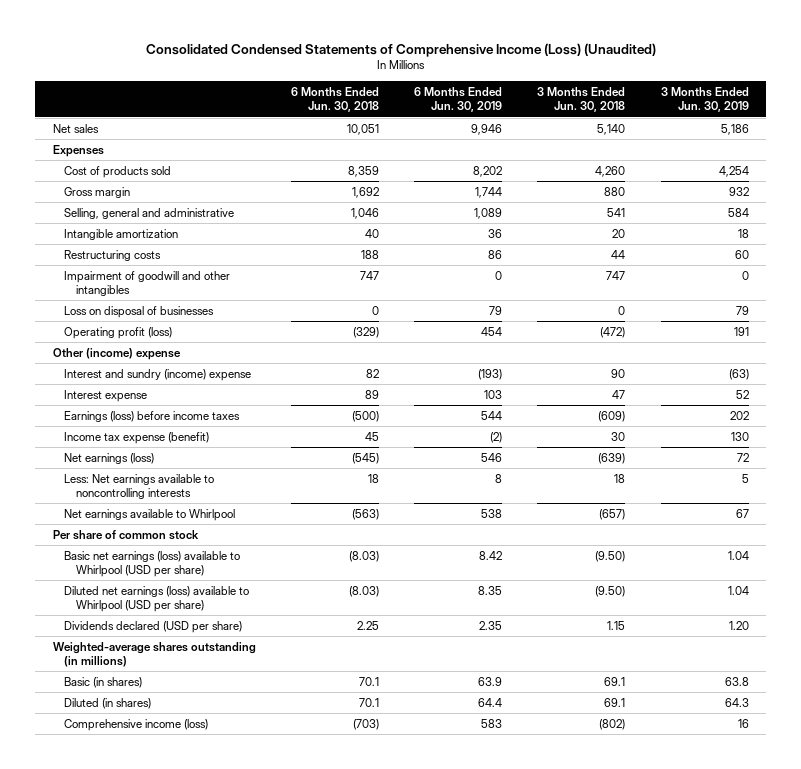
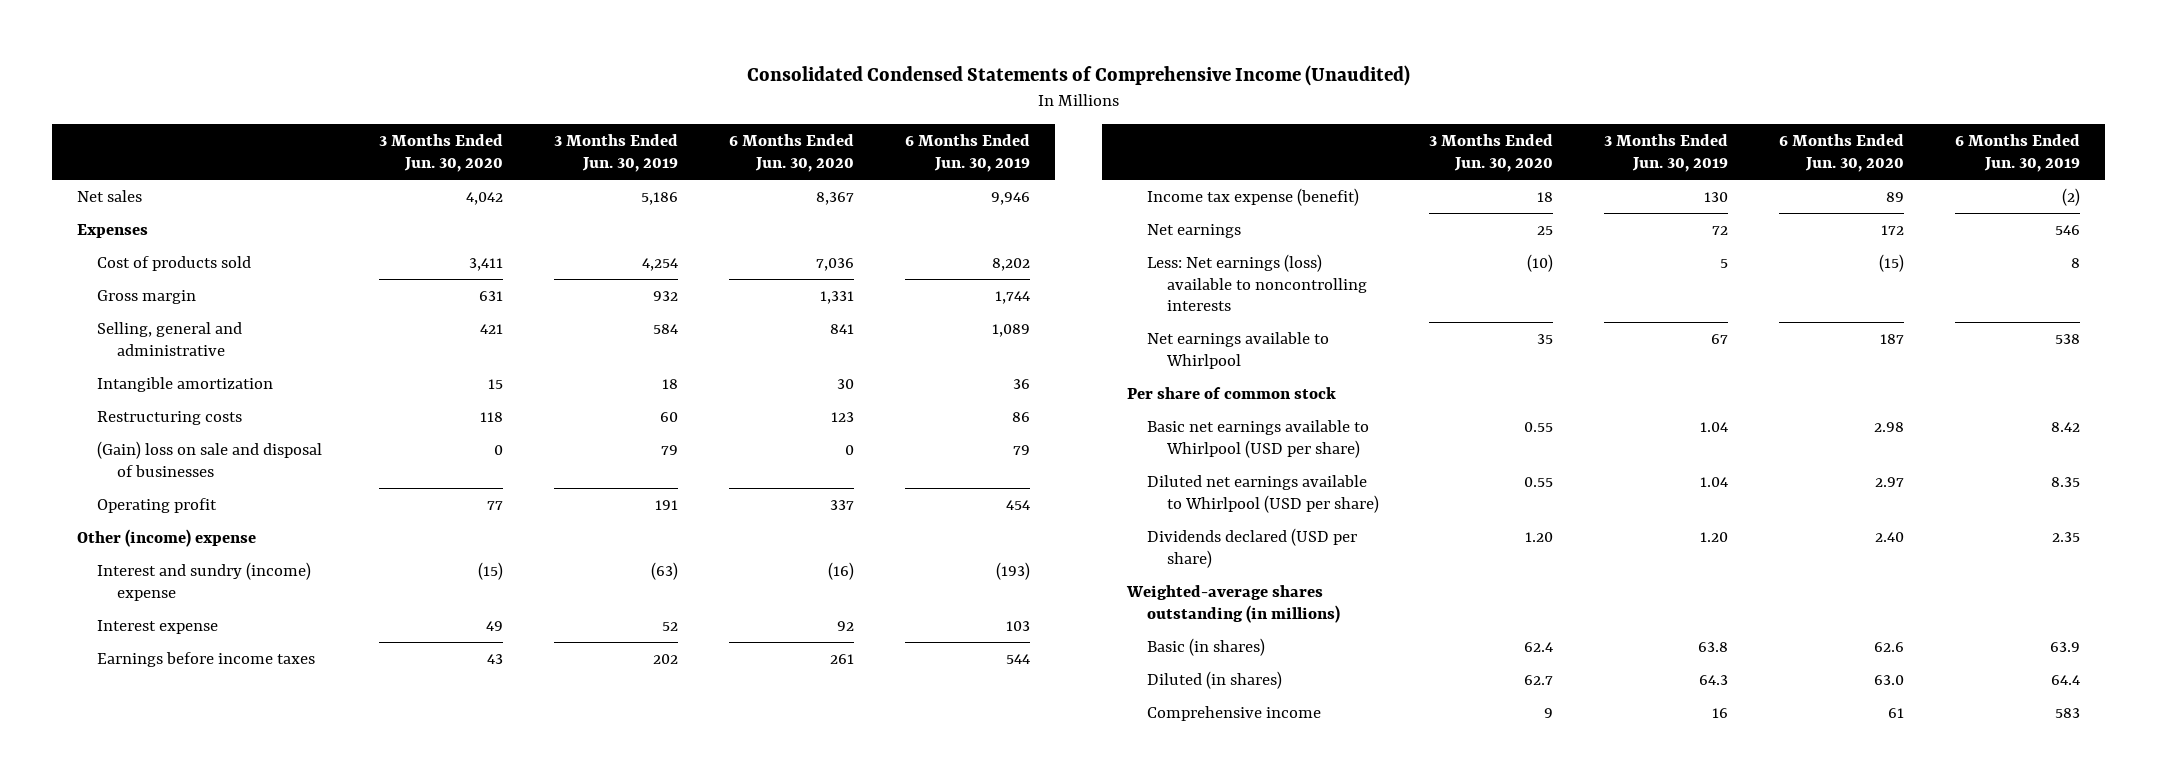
[145,42,656,57] Consolidated Condensed Statements of Comprehensive Income (Loss) (Unaudited) -> [746,64,1410,86] Consolidated Condensed Statements of Comprehensive Income (Unaudited)
[291,86,380,113] 6 Months Ended Jun. 30, 2018 -> none
[537,86,626,113] 3 Months Ended Jun. 30, 2018 -> none
none -> [379,134,504,172] 3 Months Ended Jun. 30, 2020
none -> [729,134,855,172] 6 Months Ended Jun. 30, 2020
[64,270,231,297] Impairment of goodwill and other intangibles -> none
[64,305,215,318] Loss on disposal of businesses -> [96,440,322,477] (Gain) loss on sale and disposal of businesses
[64,326,173,339] Operating profit (loss) -> [96,497,217,513] Operating profit
[64,410,241,422] Earnings (loss) before income taxes -> [96,651,315,667] Earnings before income taxes
[64,452,155,464] Net earnings (loss) -> [1146,223,1241,238] Net earnings
[64,473,215,500] Less: Net earnings available to noncontrolling interests -> [1146,253,1367,312] Less: Net earnings (loss) available to noncontrolling interests
[64,550,241,578] Basic net earnings (loss) available to Whirlpool (USD per share) -> [1146,419,1369,458] Basic net earnings available to Whirlpool (USD per share)
[64,585,250,613] Diluted net earnings (loss) available to Whirlpool (USD per share) -> [1146,474,1379,513] Diluted net earnings available to Whirlpool (USD per share)
[64,718,209,731] Comprehensive income (loss) -> [1146,705,1321,721] Comprehensive income

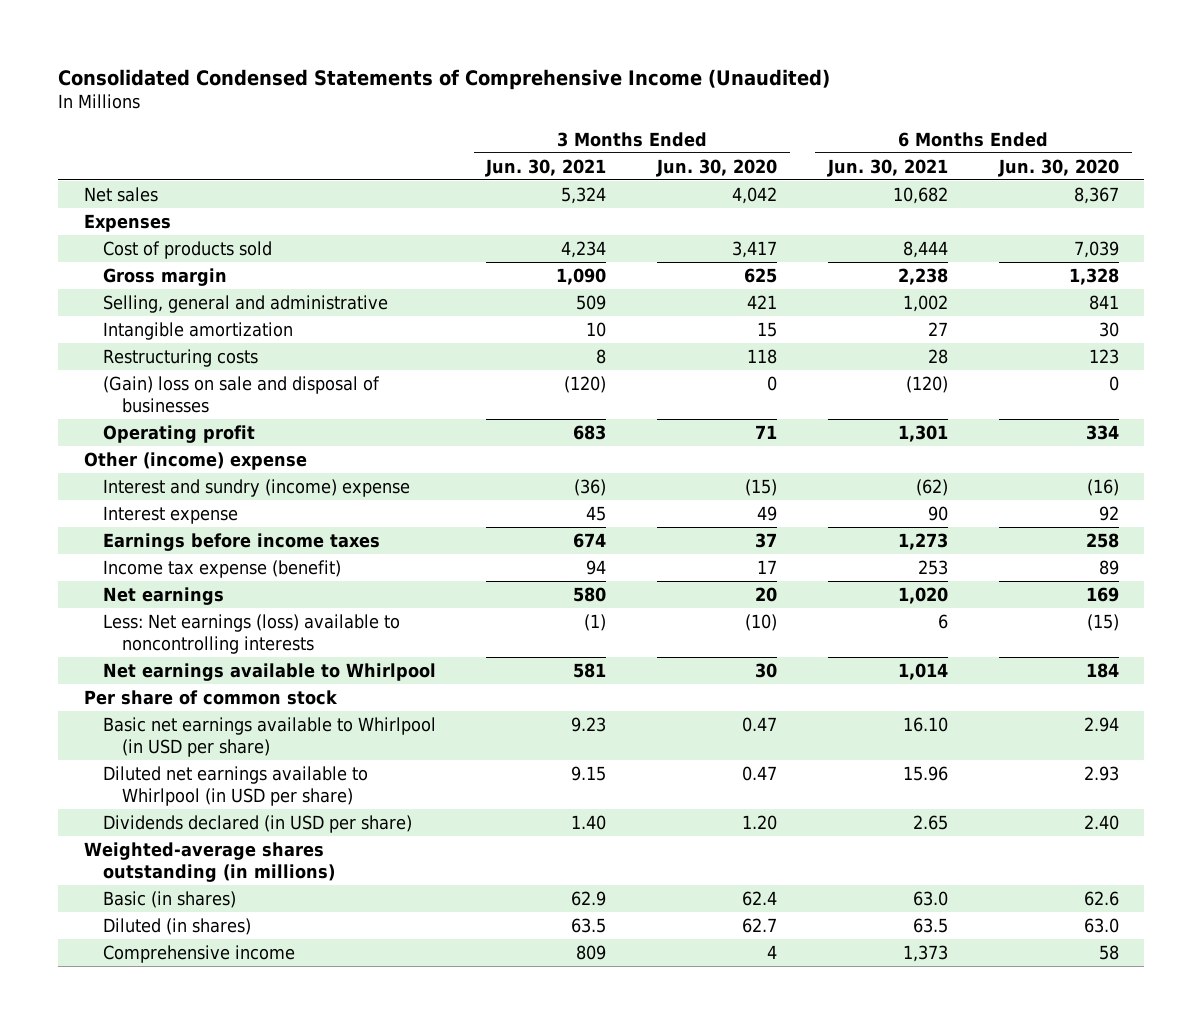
[554,134,679,172] 3 Months Ended Jun. 30, 2019 -> none
[904,134,1030,172] 6 Months Ended Jun. 30, 2019 -> none
none -> [485,158,607,177] Jun. 30, 2021
none -> [827,158,949,177] Jun. 30, 2021
[469,257,504,271] 3,411 -> [732,240,778,258] 3,417
[816,257,855,271] 7,036 -> [1073,240,1119,258] 7,039
[479,290,504,301] 631 -> [744,267,778,283] 625
[820,290,855,304] 1,331 -> [1068,267,1119,285] 1,328
[487,500,504,510] 77 -> [755,424,778,439] 71
[830,499,855,510] 337 -> [1085,424,1119,440] 334
[487,653,504,664] 43 -> [755,532,778,548] 37
[830,653,855,664] 261 -> [1085,532,1119,548] 258
[1537,191,1554,202] 18 -> [757,559,778,574] 17
[1537,225,1554,235] 25 -> [755,586,778,602] 20
[1881,224,1905,235] 172 -> [1085,586,1119,602] 169
[1537,333,1554,344] 35 -> [755,662,778,678] 30
[1880,333,1905,344] 187 -> [1085,662,1119,678] 184
[1146,419,1369,458] Basic net earnings available to Whirlpool (USD per share) -> [102,716,436,757] Basic net earnings available to Whirlpool (in USD per share)
[1524,421,1554,432] 0.55 -> [742,716,778,732] 0.47
[1874,421,1905,432] 2.98 -> [1083,716,1119,732] 2.94
[1146,474,1379,513] Diluted net earnings available to Whirlpool (USD per share) -> [102,765,368,806] Diluted net earnings available to Whirlpool (in USD per share)
[1524,476,1554,487] 0.55 -> [742,765,778,781] 0.47
[1875,476,1905,487] 2.97 -> [1083,765,1119,781] 2.93
[1146,527,1357,568] Dividends declared (USD per share) -> [102,814,412,833] Dividends declared (in USD per share)
[1544,707,1554,718] 9 -> [767,944,778,959] 4
[1888,707,1905,718] 61 -> [1098,944,1119,960] 58

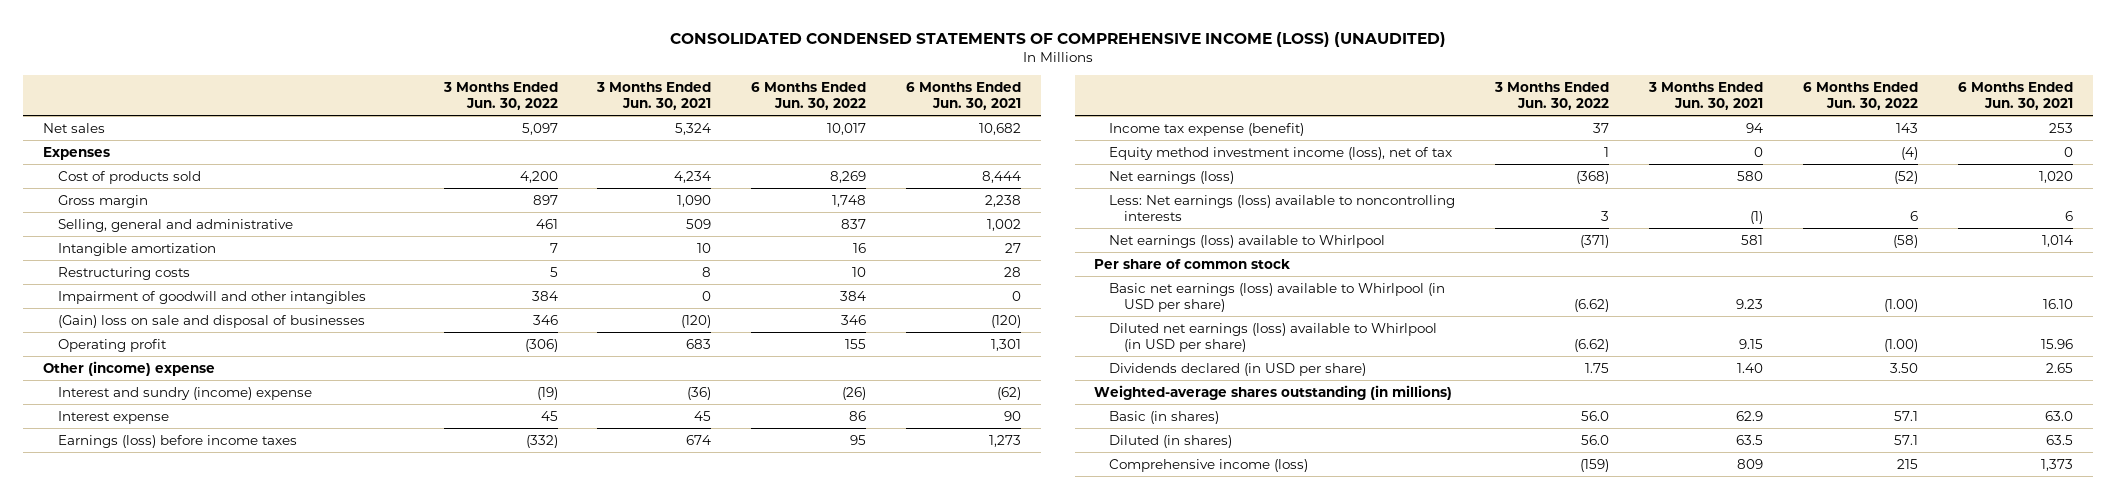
[58,69,831,91] Consolidated Condensed Statements of Comprehensive Income (Unaudited) -> [669,31,1446,47] CONSOLIDATED CONDENSED STATEMENTS OF COMPREHENSIVE INCOME (LOSS) (UNAUDITED)
[656,158,778,177] Jun. 30, 2020 -> none
[997,158,1119,177] Jun. 30, 2020 -> none
none -> [442,82,558,110] 3 Months Ended Jun. 30, 2022
none -> [751,82,867,110] 6 Months Ended Jun. 30, 2022
none -> [57,290,366,304] Impairment of goodwill and other intangibles
[102,532,380,551] Earnings before income taxes -> [57,434,297,448] Earnings (loss) before income taxes
none -> [1109,146,1453,160] Equity method investment income (loss), net of tax
[102,586,224,605] Net earnings -> [1109,170,1235,184] Net earnings (loss)
[102,662,436,681] Net earnings available to Whirlpool -> [1109,234,1386,248] Net earnings (loss) available to Whirlpool
[102,716,436,757] Basic net earnings available to Whirlpool (in USD per share) -> [1109,282,1446,312] Basic net earnings (loss) available to Whirlpool (in USD per share)
[102,765,368,806] Diluted net earnings available to Whirlpool (in USD per share) -> [1109,322,1438,352] Diluted net earnings (loss) available to Whirlpool (in USD per share)
[102,944,295,963] Comprehensive income -> [1109,458,1309,472] Comprehensive income (loss)

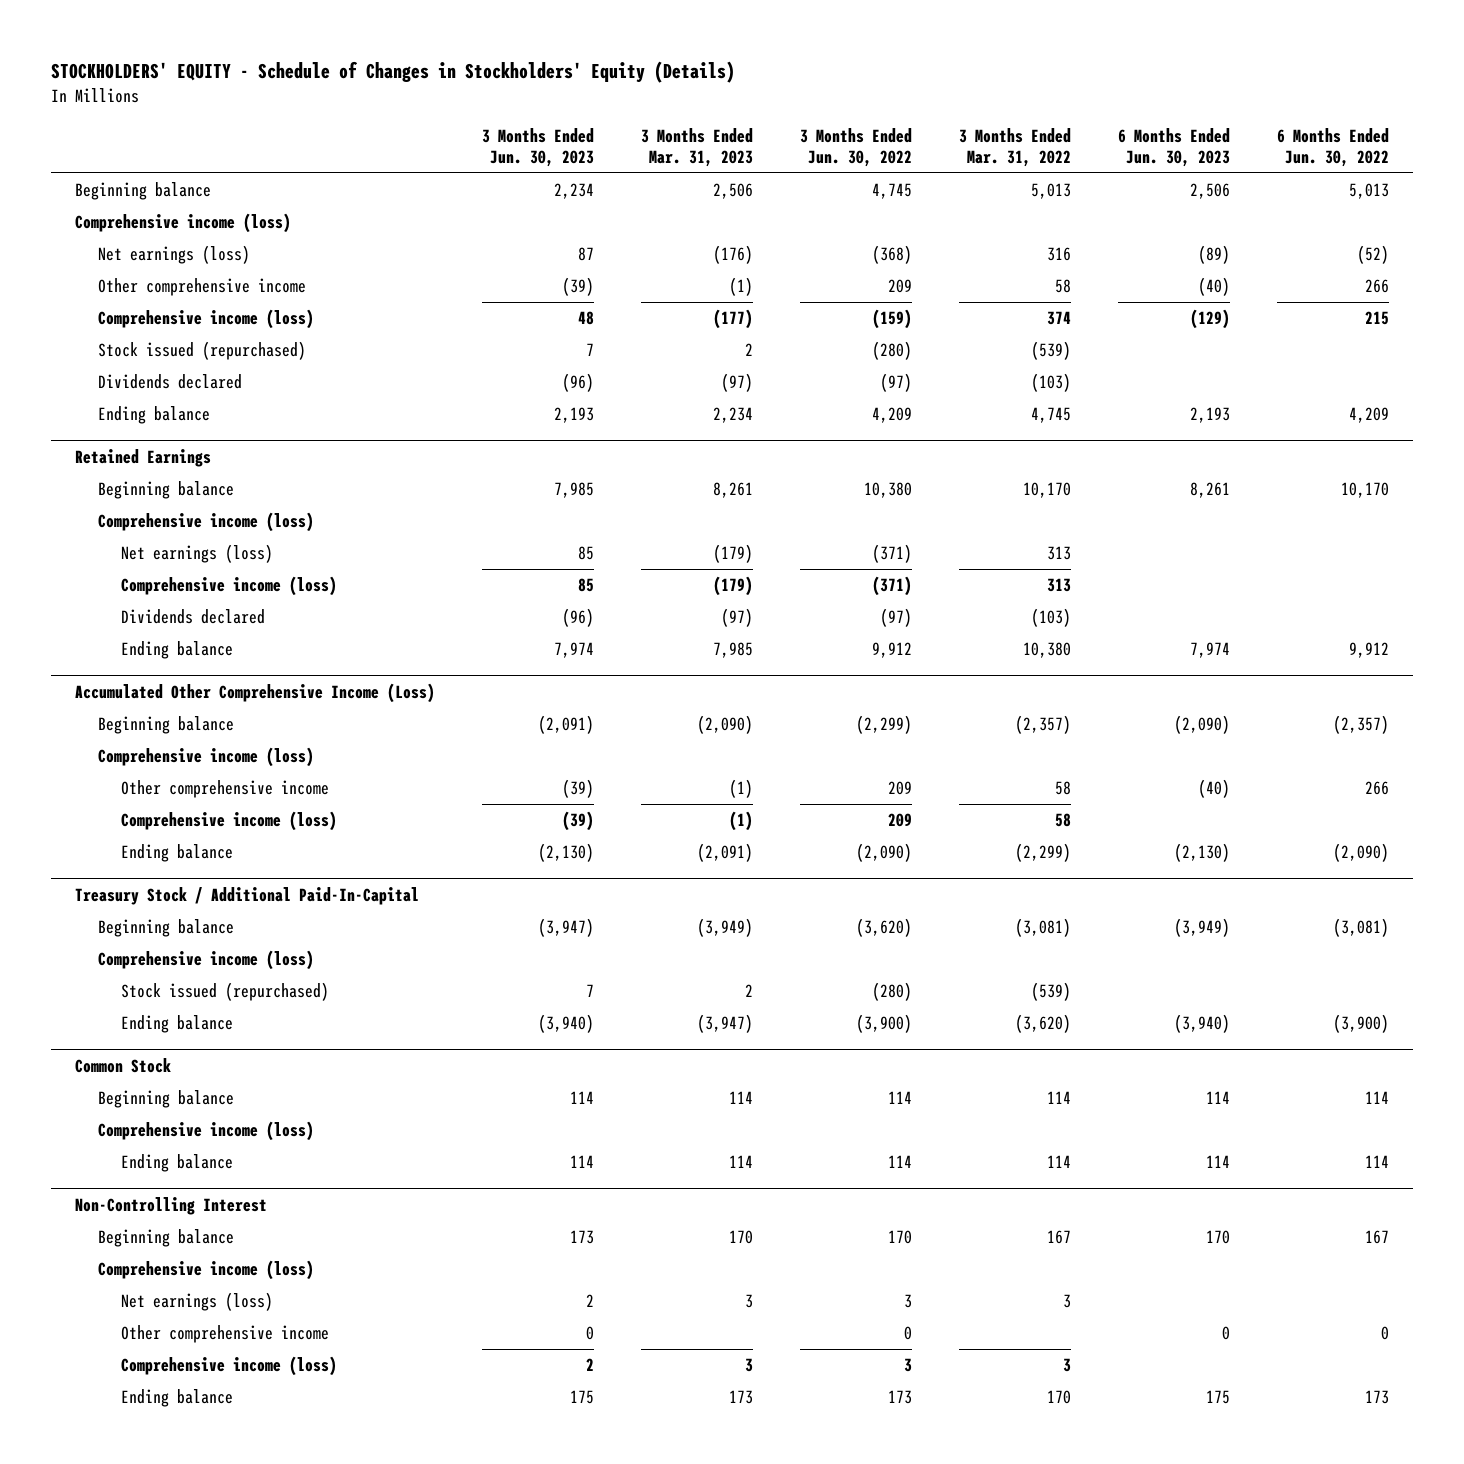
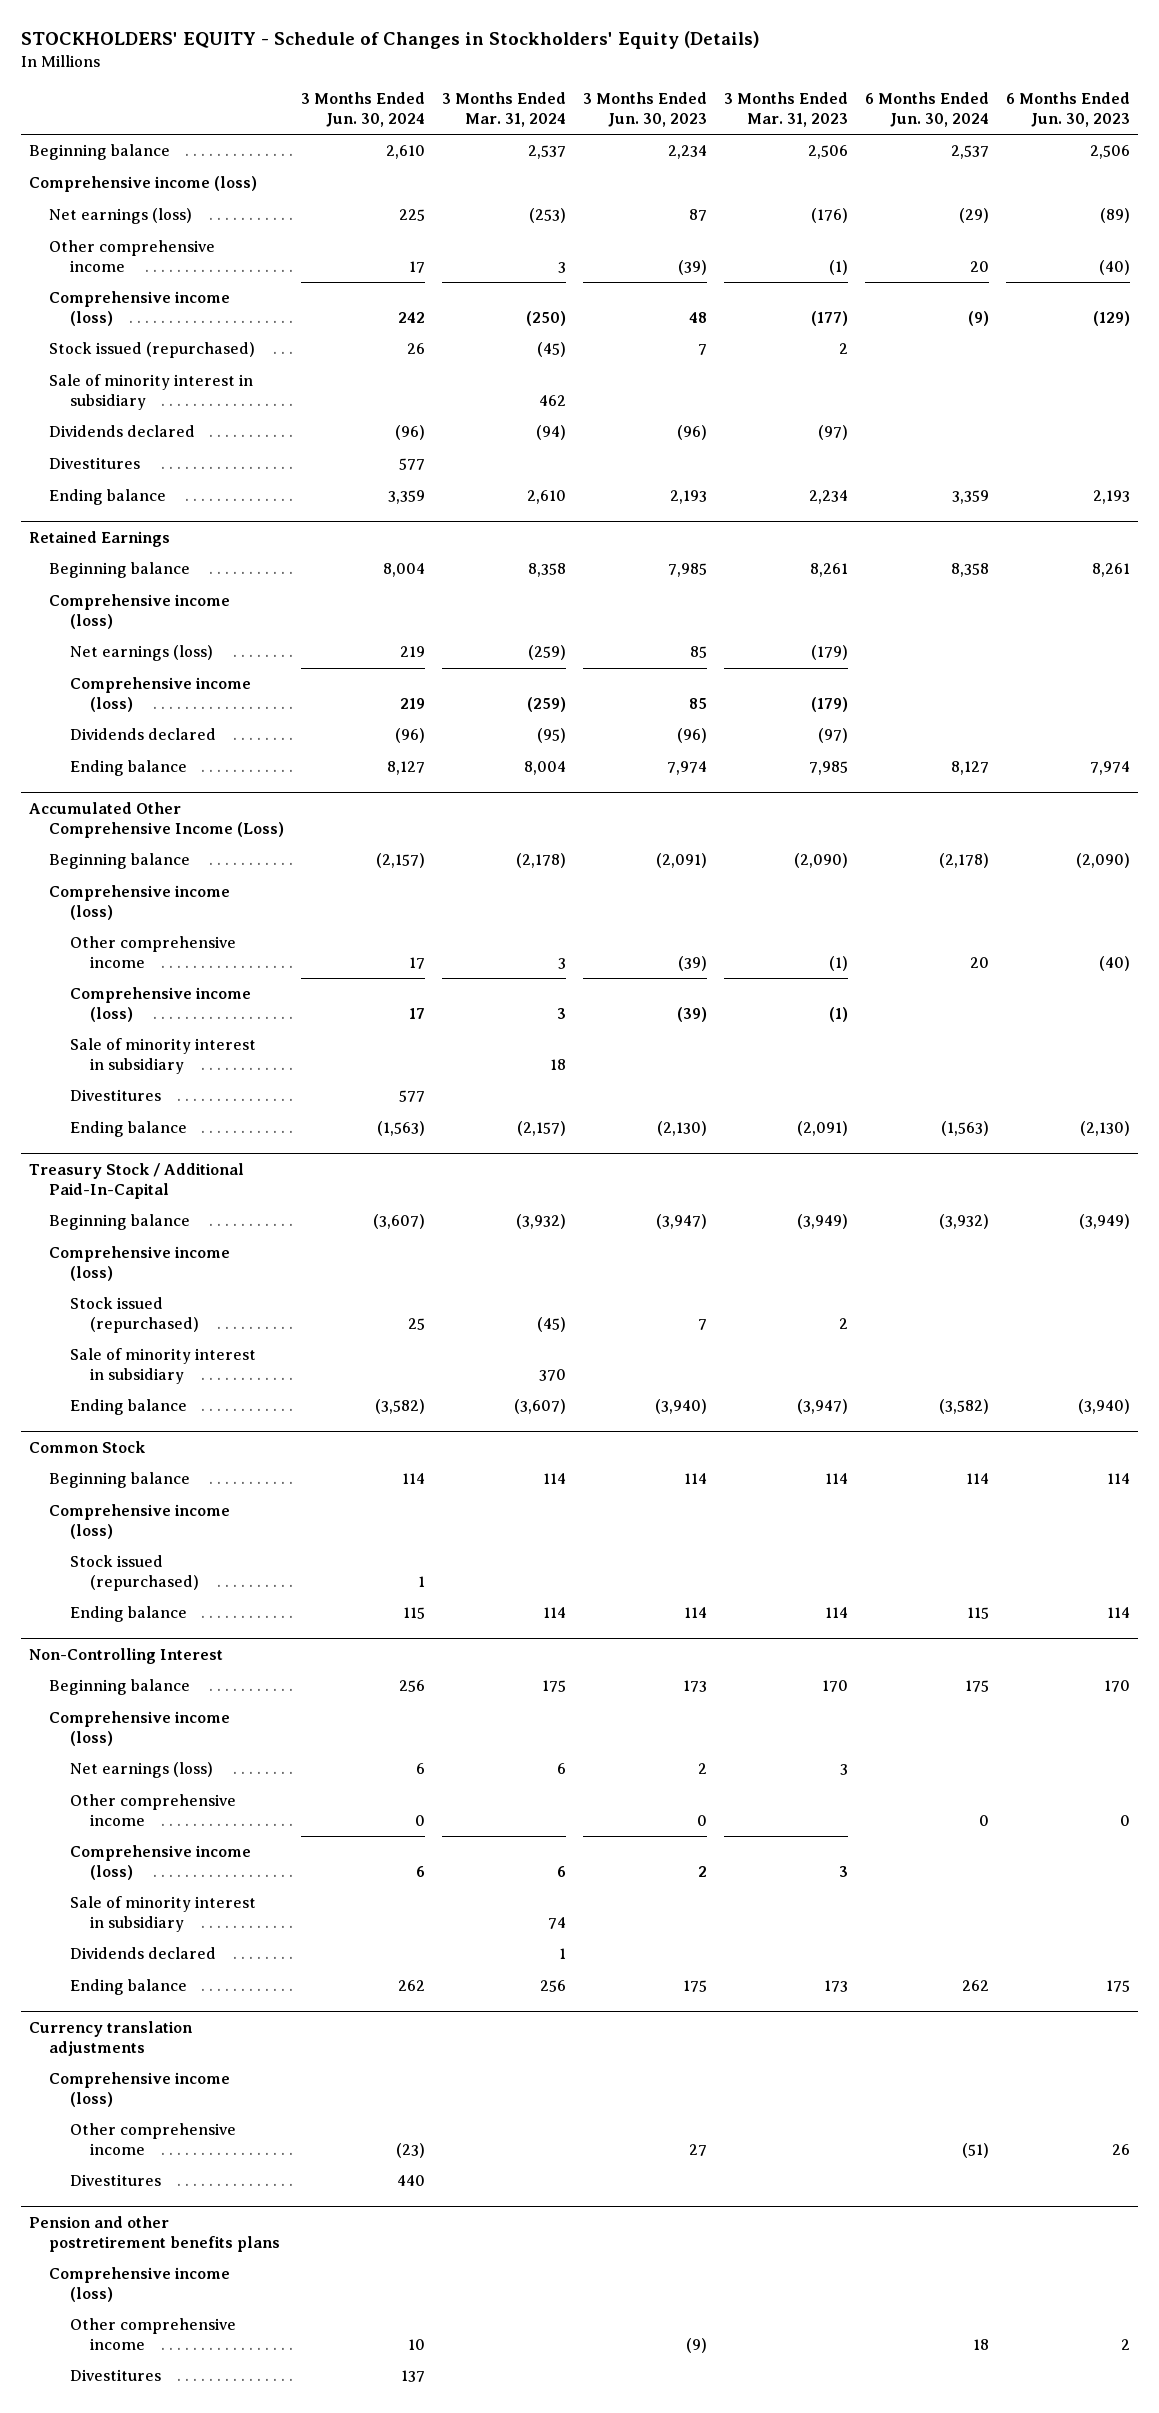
[799,127,912,167] 3 Months Ended Jun. 30, 2022 -> none
[958,127,1071,167] 3 Months Ended Mar. 31, 2022 -> none
[1276,127,1389,167] 6 Months Ended Jun. 30, 2022 -> none
none -> [301,92,426,128] 3 Months Ended Jun. 30, 2024
none -> [442,92,567,128] 3 Months Ended Mar. 31, 2024
none -> [865,92,990,128] 6 Months Ended Jun. 30, 2024
none -> [49,374,254,411] Sale of minority interest in subsidiary
none -> [49,457,141,470] Divestitures
none -> [69,1038,256,1075] Sale of minority interest in subsidiary
none -> [69,1089,161,1102] Divestitures
none -> [69,1348,256,1385] Sale of minority interest in subsidiary
none -> [69,1555,200,1592] Stock issued (repurchased)
none -> [69,1896,256,1933] Sale of minority interest in subsidiary
none -> [69,1947,216,1960] Dividends declared
none -> [29,2021,194,2056] Currency translation adjustments
none -> [49,2072,231,2108] Comprehensive income (loss)
none -> [69,2123,236,2156] Other comprehensive income
none -> [69,2174,161,2187] Divestitures
none -> [29,2216,281,2252] Pension and other postretirement benefits plans
none -> [49,2267,231,2303] Comprehensive income (loss)
none -> [69,2318,236,2351] Other comprehensive income
none -> [69,2369,161,2382] Divestitures

